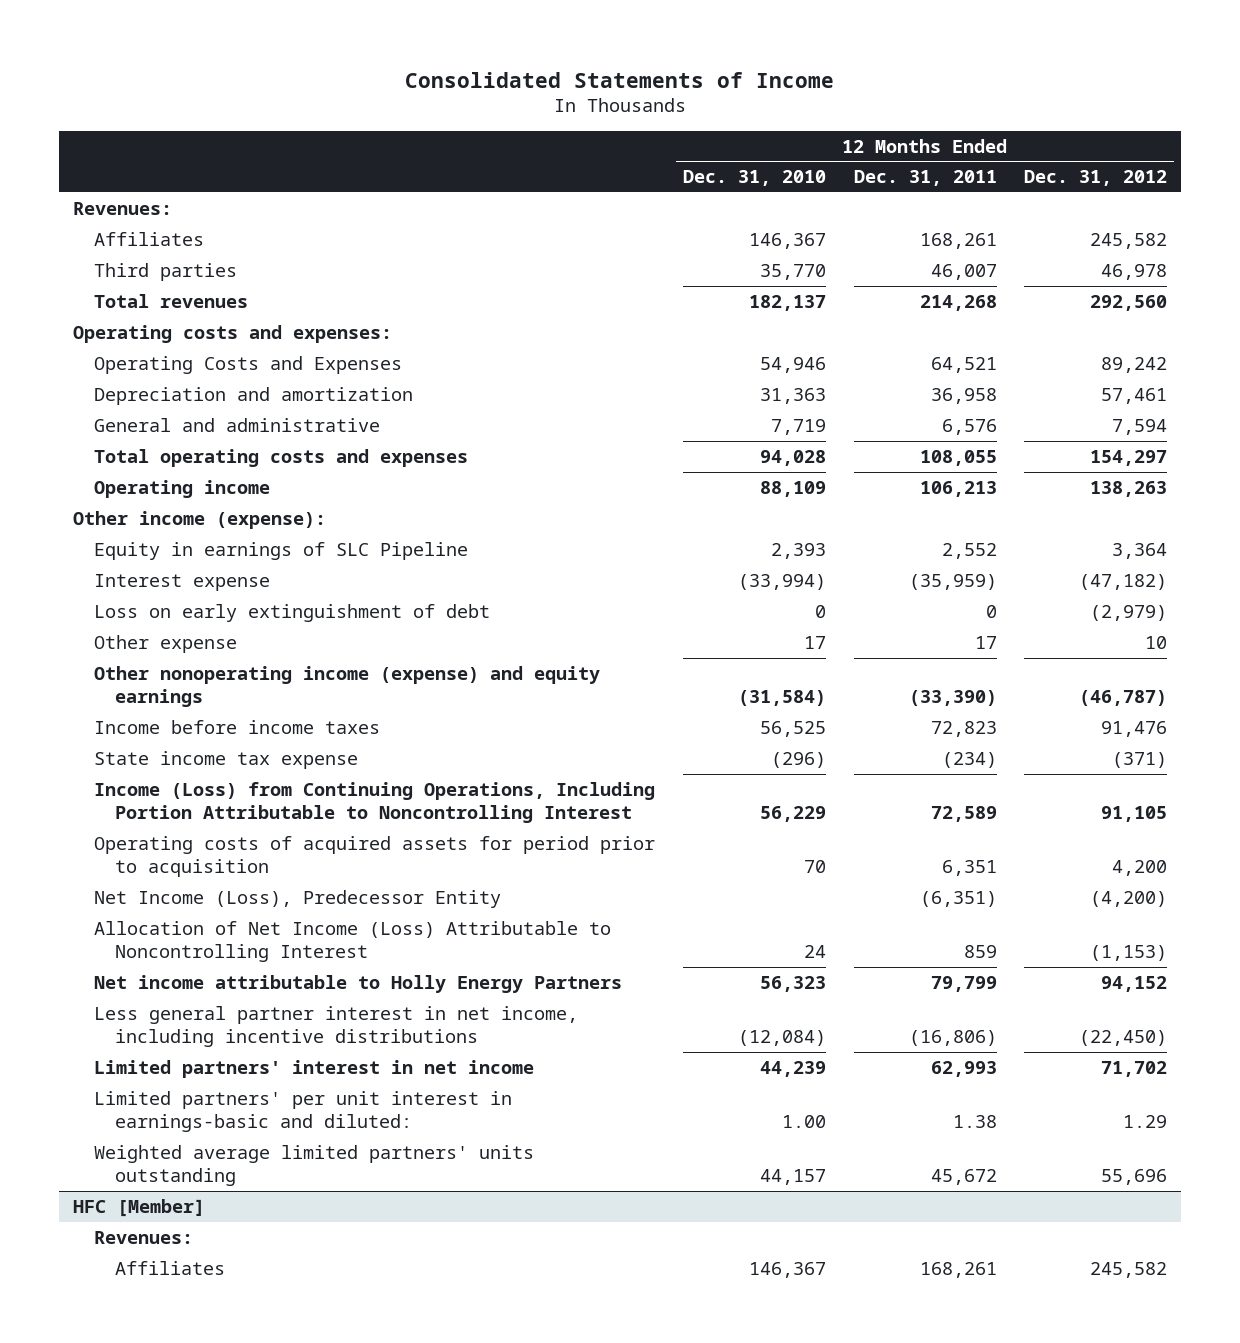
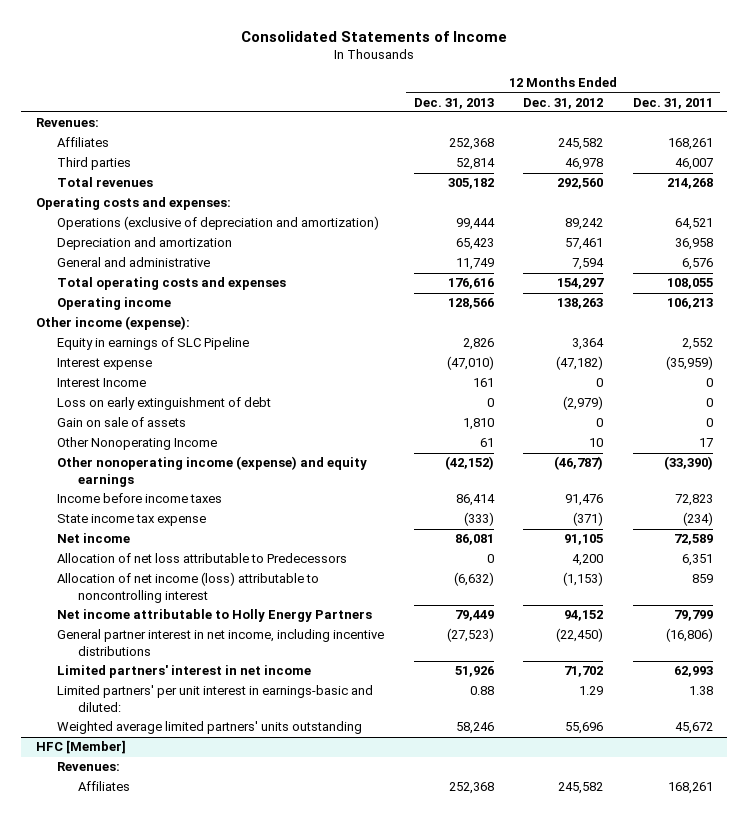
[682,170,826,187] Dec. 31, 2010 -> none
none -> [413,97,494,109] Dec. 31, 2013
[94,355,403,374] Operating Costs and Expenses -> [56,216,379,231] Operations (exclusive of depreciation and amortization)
none -> [56,378,146,388] Interest Income
none -> [56,417,186,428] Gain on sale of assets
[94,634,238,653] Other expense -> [56,437,217,451] Other Nonoperating Income
[94,889,502,908] Net Income (Loss), Predecessor Entity -> none
[94,781,656,823] Income (Loss) from Continuing Operations, Including Portion Attributable to Noncontrolling Interest -> [56,533,130,544] Net income
[94,835,656,877] Operating costs of acquired assets for period prior to acquisition -> [56,553,347,564] Allocation of net loss attributable to Predecessors
[94,920,612,962] Allocation of Net Income (Loss) Attributable to Noncontrolling Interest -> [56,572,319,603] Allocation of net income (loss) attributable to noncontrolling interest
[94,1005,579,1047] Less general partner interest in net income, including incentive distributions -> [56,629,384,656] General partner interest in net income, including incentive distributions

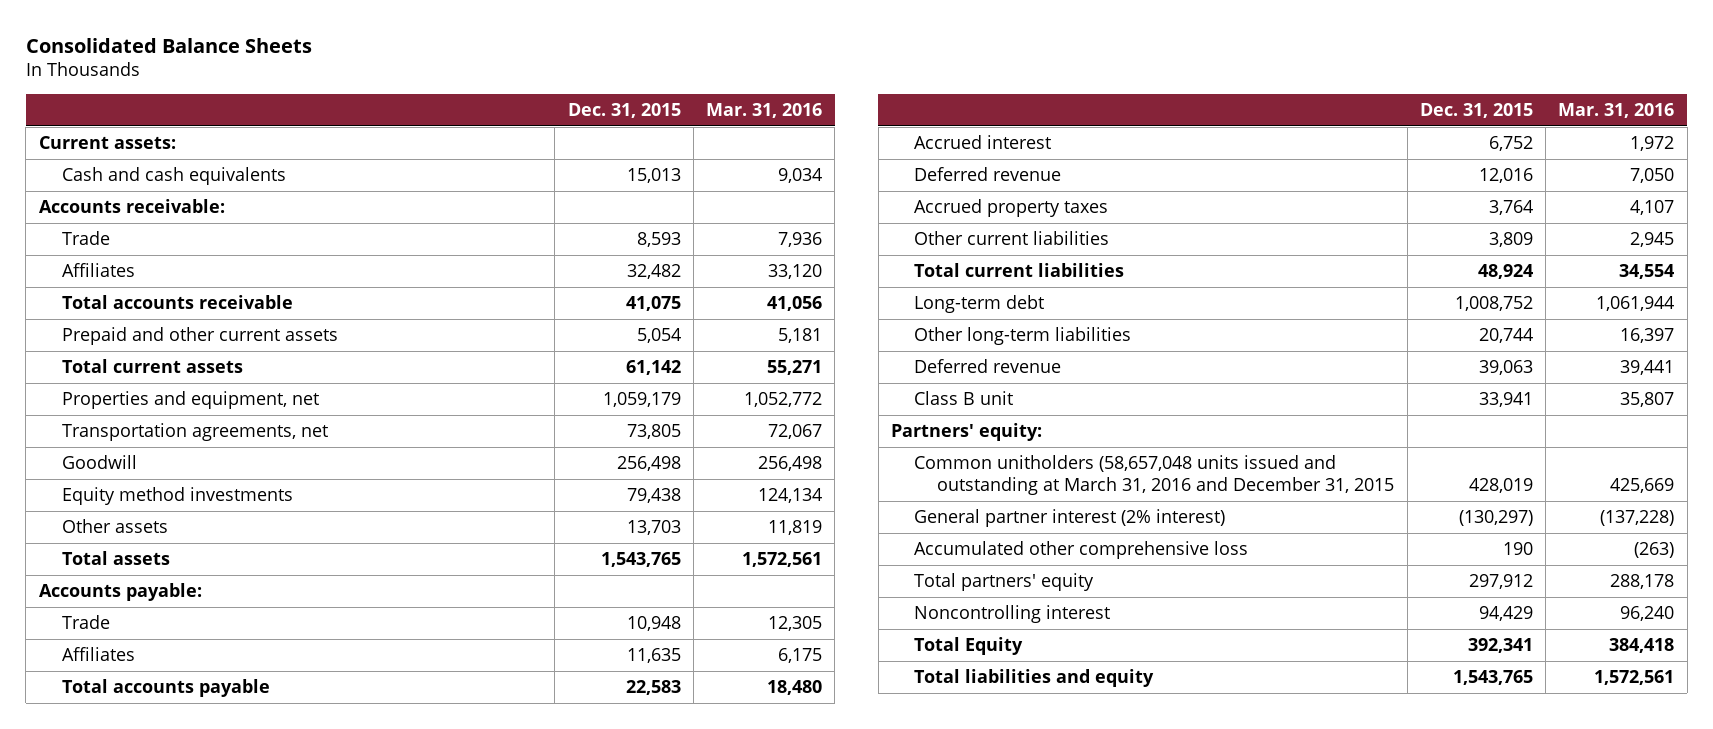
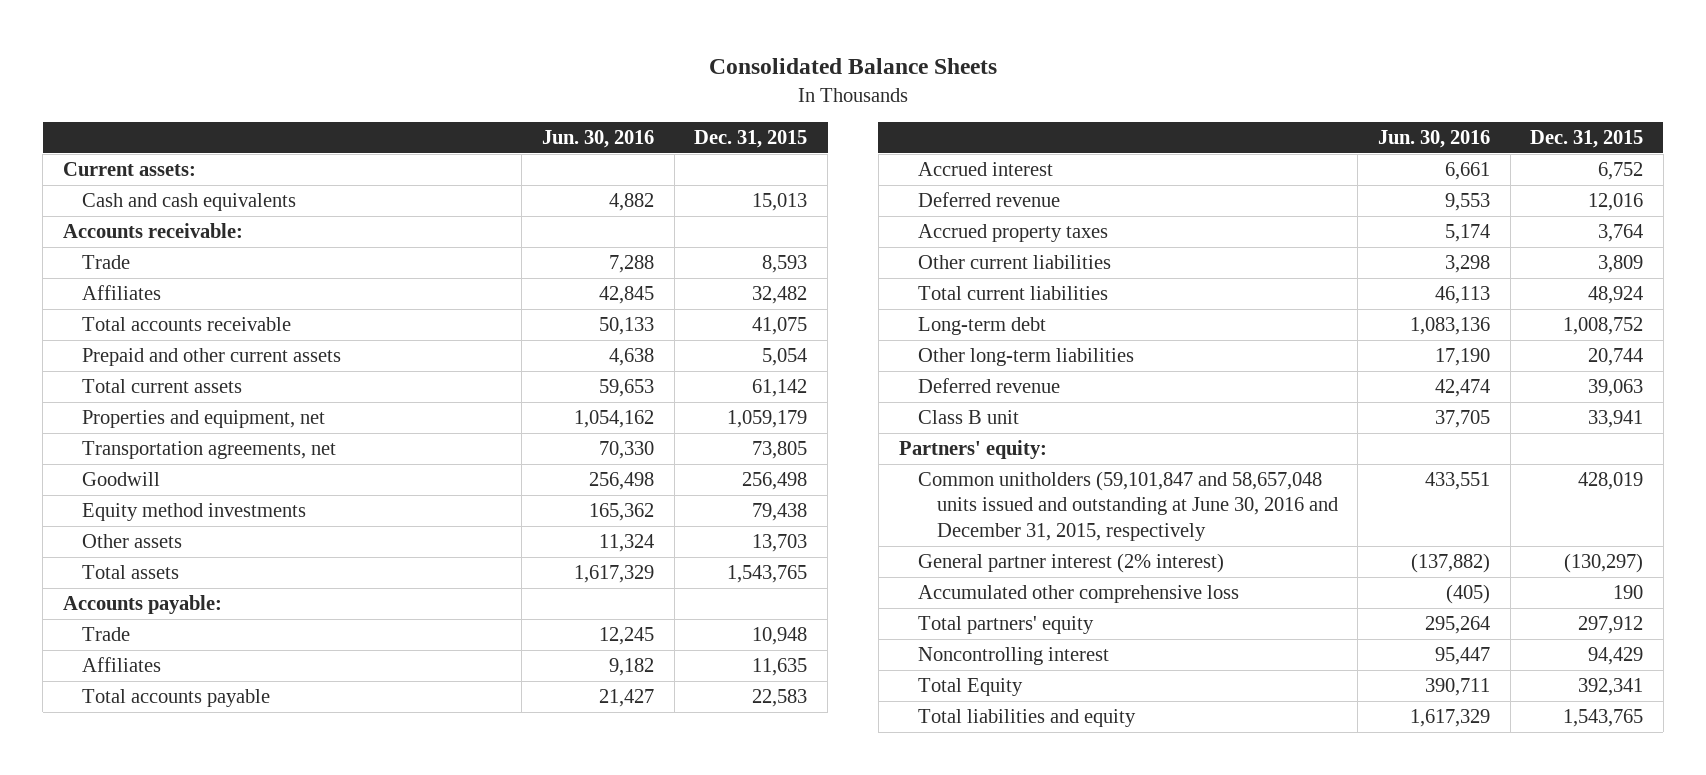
[706,102,823,118] Mar. 31, 2016 -> none
none -> [542,129,655,148] Jun. 30, 2016
[914,455,1395,495] Common unitholders (58,657,048 units issued and outstanding at March 31, 2016 and December 31, 2015 -> [917,471,1338,541] Common unitholders (59,101,847 and 58,657,048 units issued and outstanding at June 30, 2016 and December 31, 2015, respectively

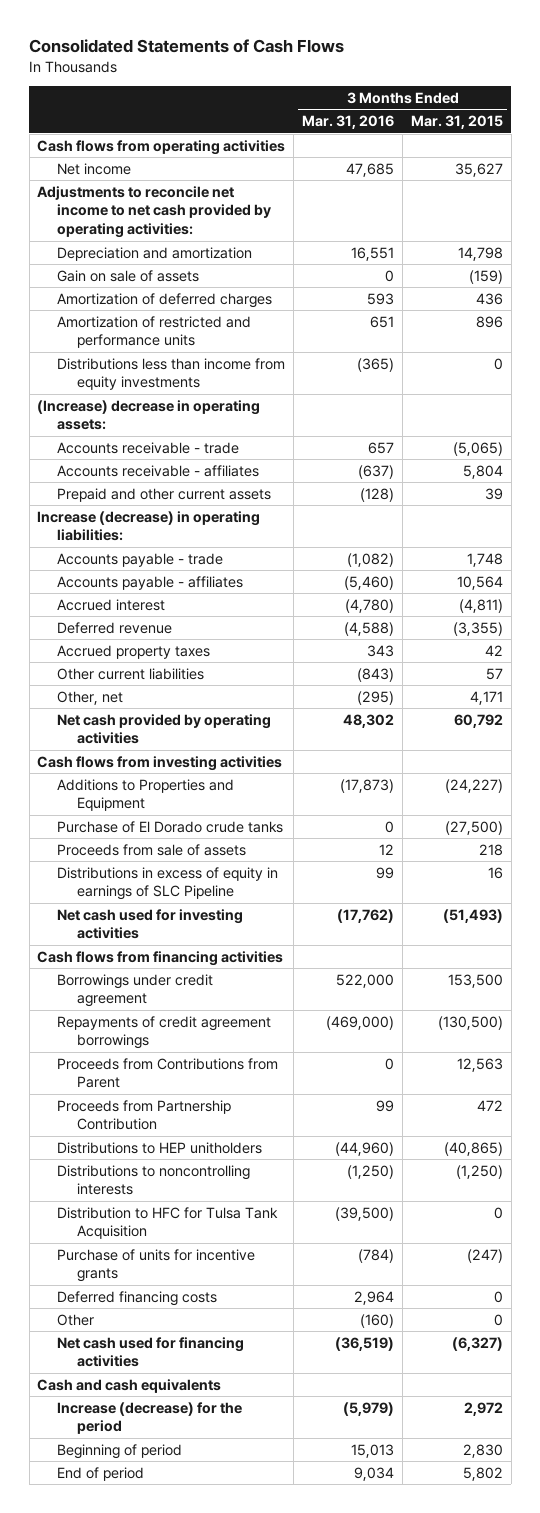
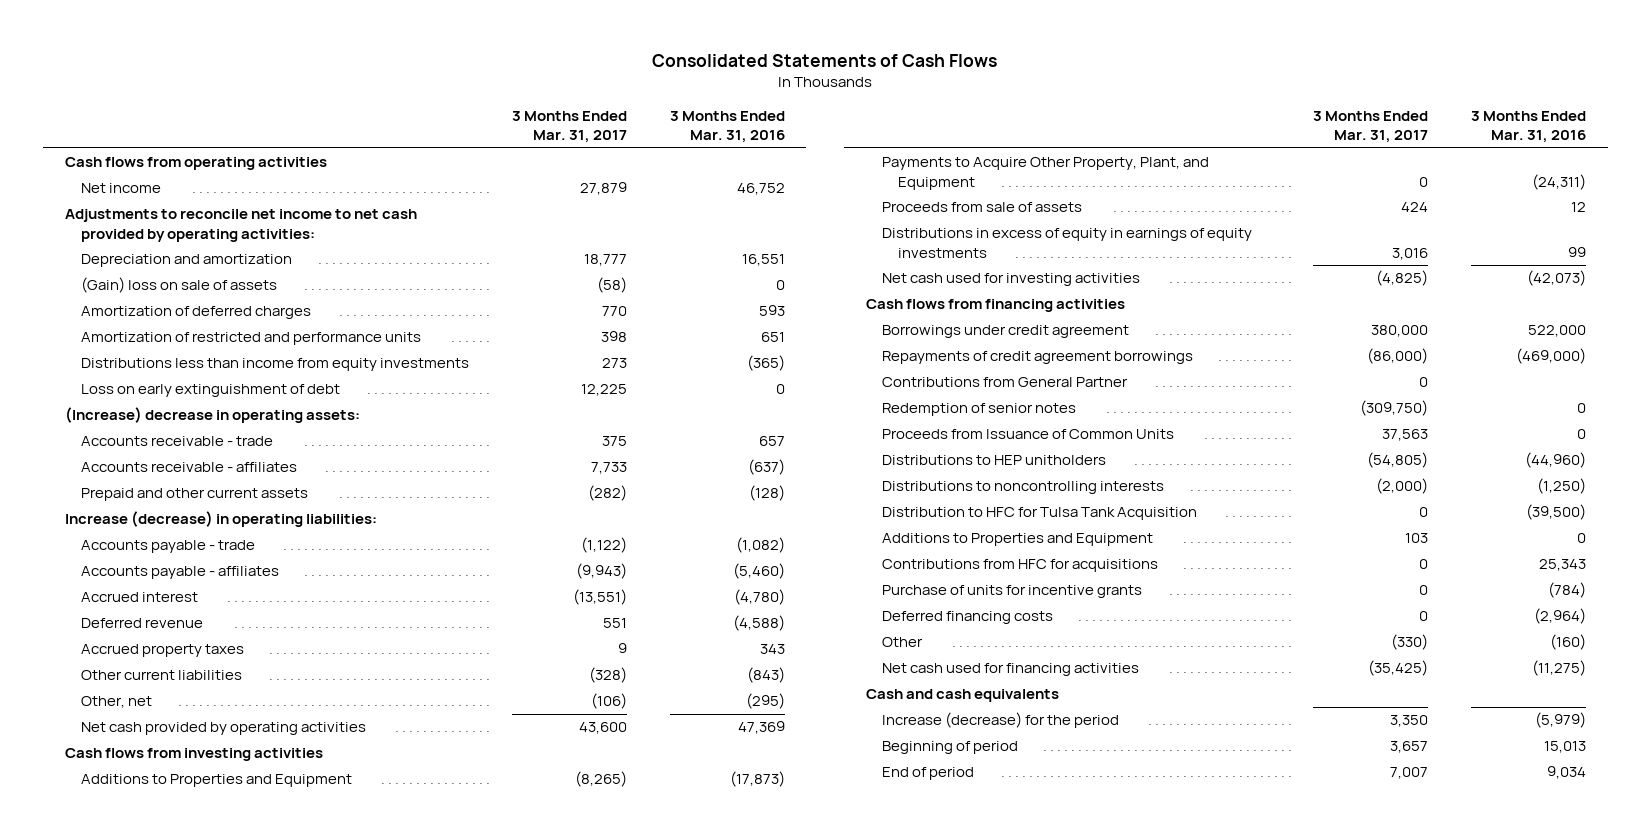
[411,115,504,130] Mar. 31, 2015 -> none
none -> [511,111,627,144] 3 Months Ended Mar. 31, 2017
[346,162,395,177] 47,685 -> [736,183,785,196] 46,752
[57,269,200,282] Gain on sale of assets -> [80,277,277,294] (Gain) loss on sale of assets
none -> [80,384,340,398] Loss on early extinguishment of debt
[343,713,395,728] 48,302 -> [737,721,785,735] 47,369
[57,820,284,833] Purchase of El Dorado crude tanks -> none
none -> [882,157,1210,190] Payments to Acquire Other Property, Plant, and Equipment
[57,866,279,901] Distributions in excess of equity in earnings of SLC Pipeline -> [882,228,1253,258] Distributions in excess of equity in earnings of equity investments
[337,908,395,923] (17,762) -> [1527,270,1587,287] (42,073)
[57,1057,279,1089] Proceeds from Contributions from Parent -> none
[57,1099,232,1131] Proceeds from Partnership Contribution -> none
none -> [882,377,1129,388] Contributions from General Partner
none -> [882,403,1077,417] Redemption of senior notes
none -> [882,429,1175,440] Proceeds from Issuance of Common Units
none -> [882,533,1154,547] Additions to Properties and Equipment
none -> [882,559,1159,573] Contributions from HFC for acquisitions
[354,1290,395,1305] 2,964 -> [1534,608,1587,625] (2,964)
[335,1336,395,1351] (36,519) -> [1532,660,1587,677] (11,275)

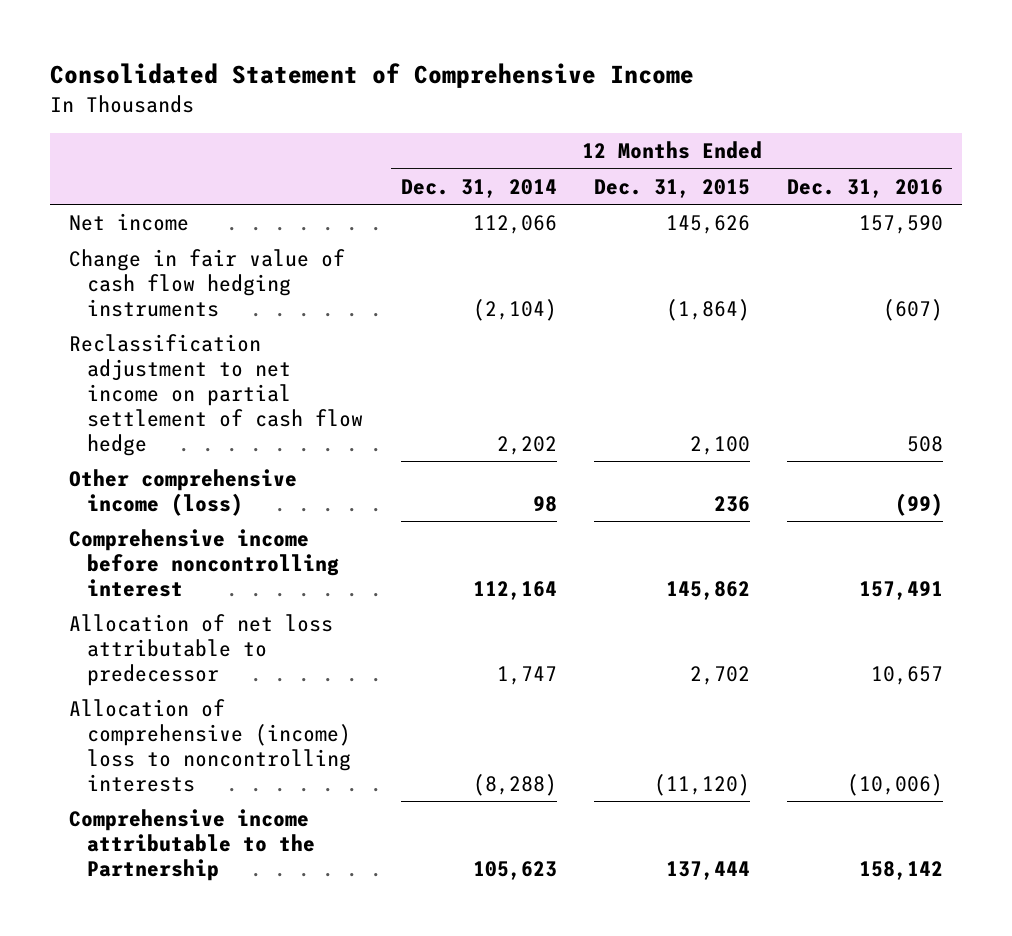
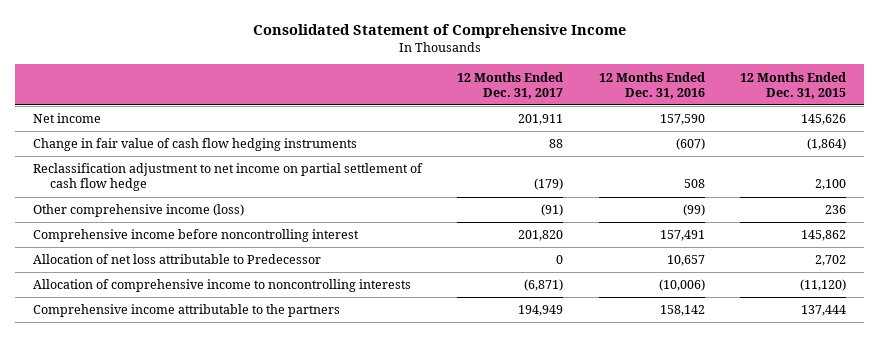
[400,178,557,198] Dec. 31, 2014 -> none
none -> [457,71,564,99] 12 Months Ended Dec. 31, 2017
[68,614,333,686] Allocation of net loss attributable to predecessor -> [32,254,321,265] Allocation of net loss attributable to Predecessor
[68,699,352,792] Allocation of comprehensive (income) loss to noncontrolling interests -> [32,279,411,293] Allocation of comprehensive income to noncontrolling interests
[68,809,316,881] Comprehensive income attributable to the Partnership -> [32,304,340,318] Comprehensive income attributable to the partners

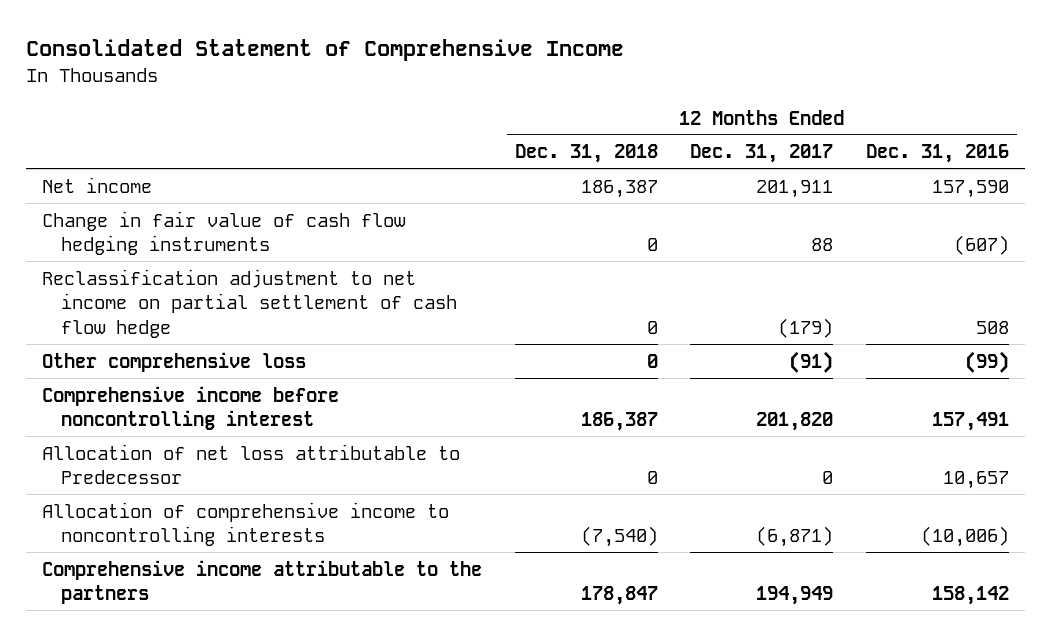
[740,71,847,99] 12 Months Ended Dec. 31, 2015 -> none
none -> [514,144,658,164] Dec. 31, 2018
[32,204,244,218] Other comprehensive income (loss) -> [42,351,307,372] Other comprehensive loss

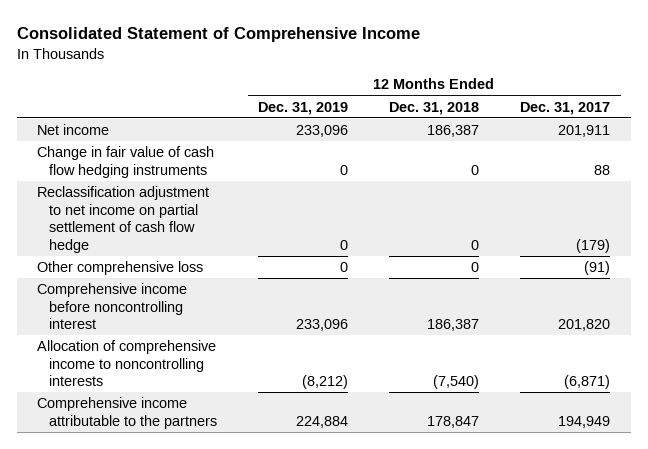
[865,144,1009,164] Dec. 31, 2016 -> none
none -> [258,101,349,115] Dec. 31, 2019
[42,443,461,485] Allocation of net loss attributable to Predecessor -> none

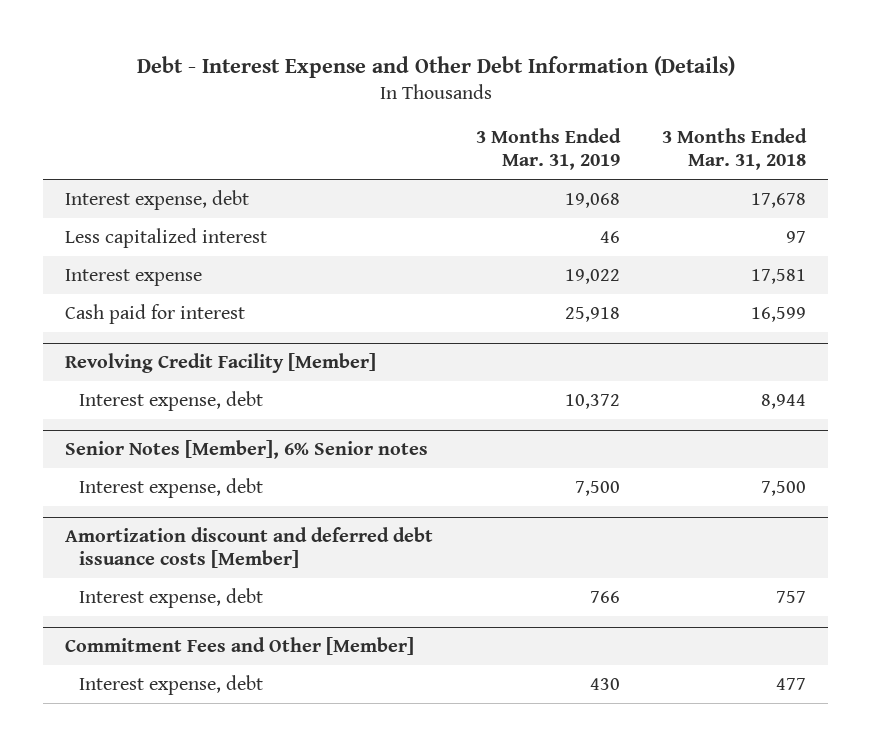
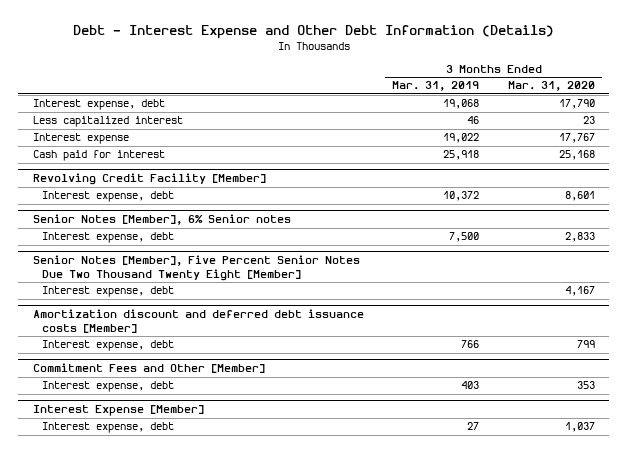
[662,128,808,171] 3 Months Ended Mar. 31, 2018 -> none
none -> [507,81,595,92] Mar. 31, 2020
none -> [32,255,360,281] Senior Notes [Member], Five Percent Senior Notes Due Two Thousand Twenty Eight [Member]
none -> [42,286,175,298] Interest expense, debt
[589,677,620,690] 430 -> [461,381,480,390] 403
none -> [32,405,204,417] Interest Expense [Member]
none -> [42,422,175,434] Interest expense, debt

